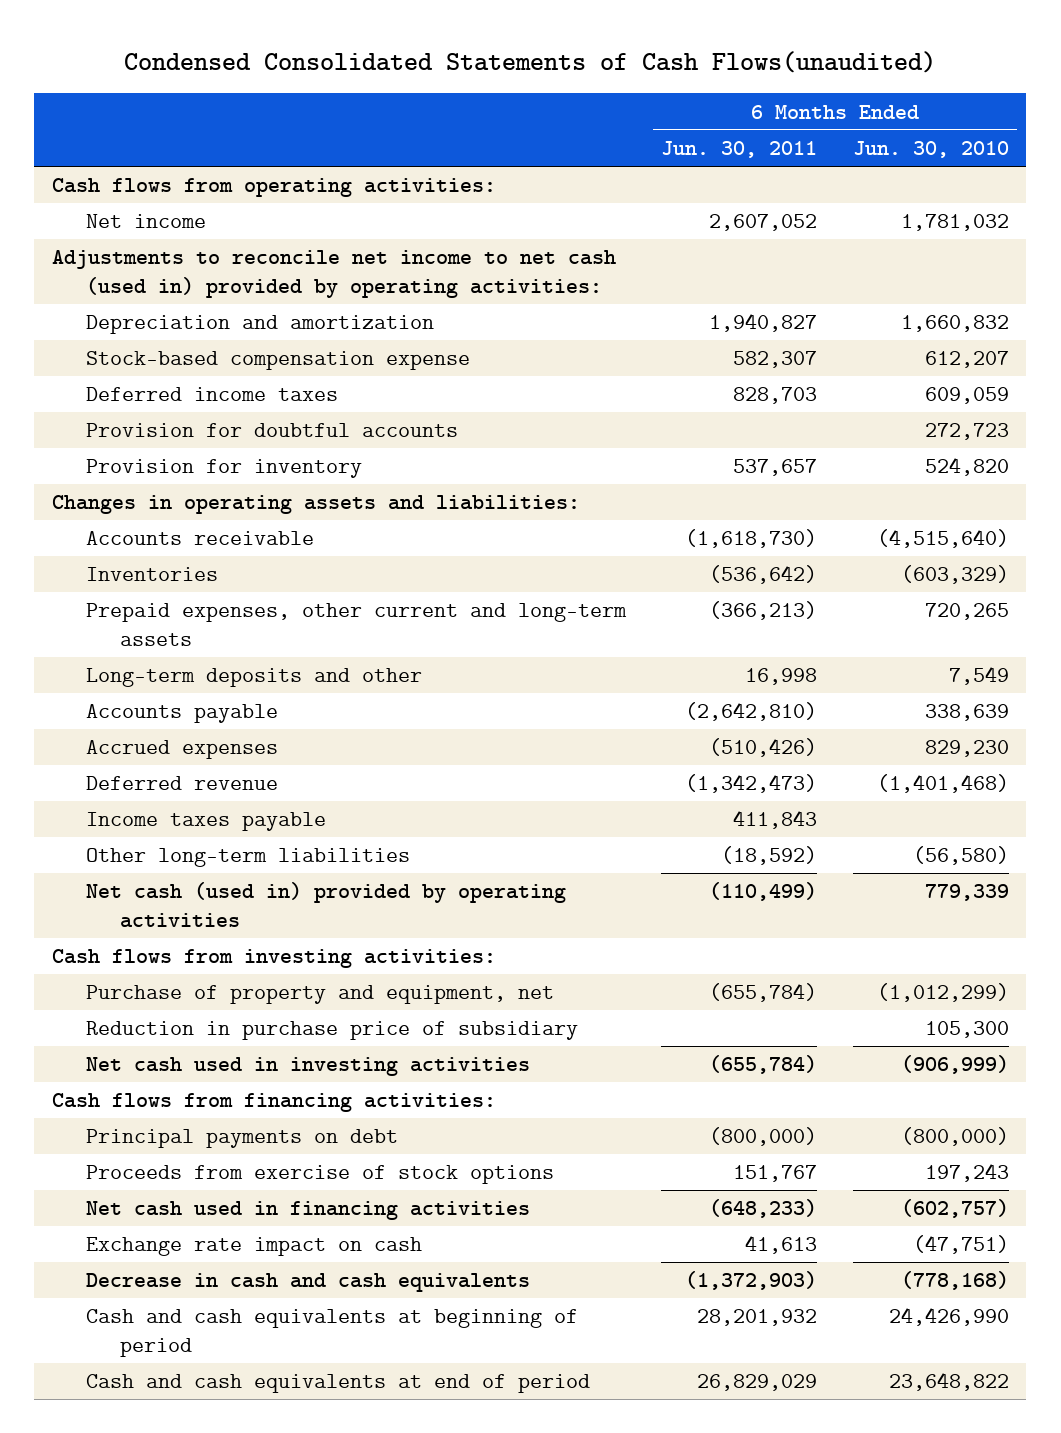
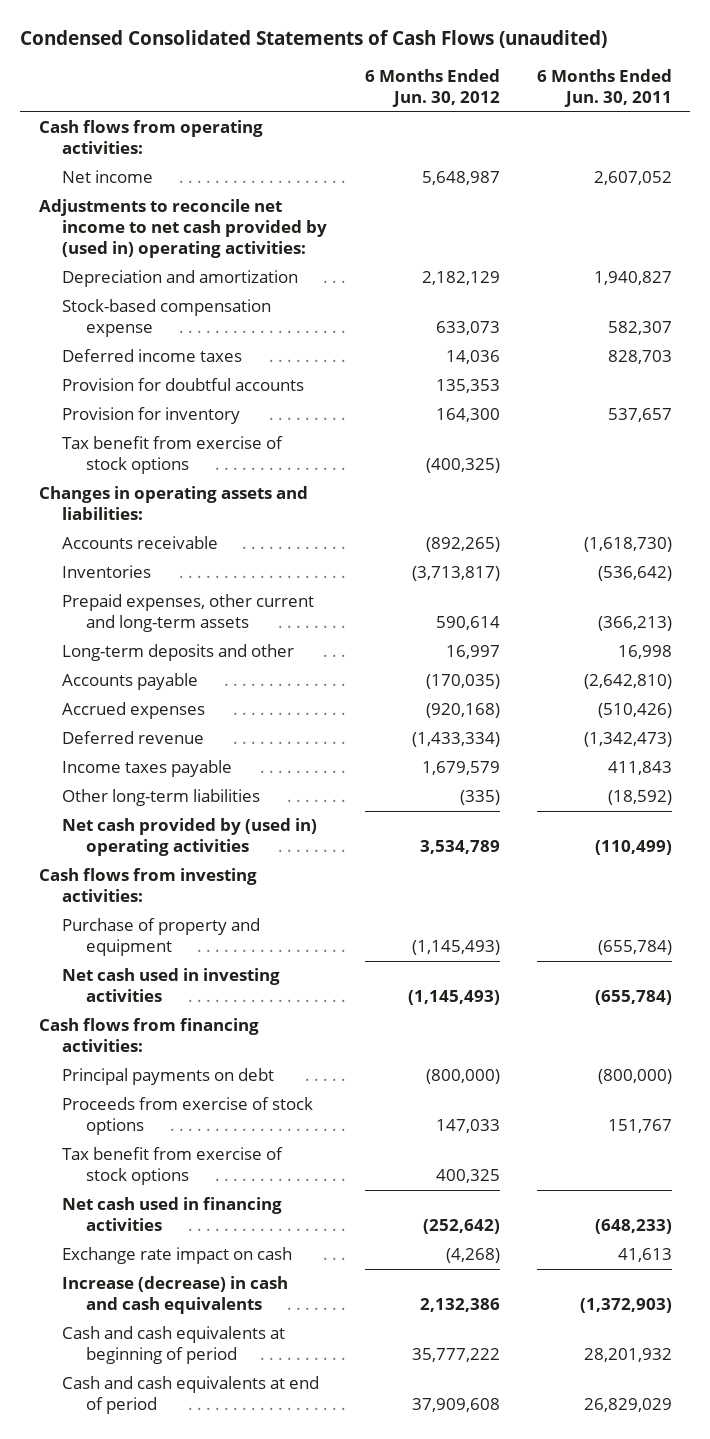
[124,51,937,74] Condensed Consolidated Statements of Cash Flows(unaudited) -> [19,30,607,49] Condensed Consolidated Statements of Cash Flows (unaudited)
[852,141,1009,159] Jun. 30, 2010 -> none
none -> [364,68,500,108] 6 Months Ended Jun. 30, 2012
[52,250,617,298] Adjustments to reconcile net income to net cash (used in) provided by operating activities: -> [38,199,328,259] Adjustments to reconcile net income to net cash provided by (used in) operating activities:
none -> [62,436,284,475] Tax benefit from exercise of stock options
[86,882,567,928] Net cash (used in) provided by operating activities -> [62,818,318,857] Net cash provided by (used in) operating activities
[86,1021,579,1041] Reduction in purchase price of subsidiary -> none
[86,985,555,1005] Purchase of property and equipment, net -> [62,918,261,957] Purchase of property and equipment
none -> [62,1147,284,1186] Tax benefit from exercise of stock options
[86,1273,531,1293] Decrease in cash and cash equivalents -> [62,1276,289,1315] Increase (decrease) in cash and cash equivalents

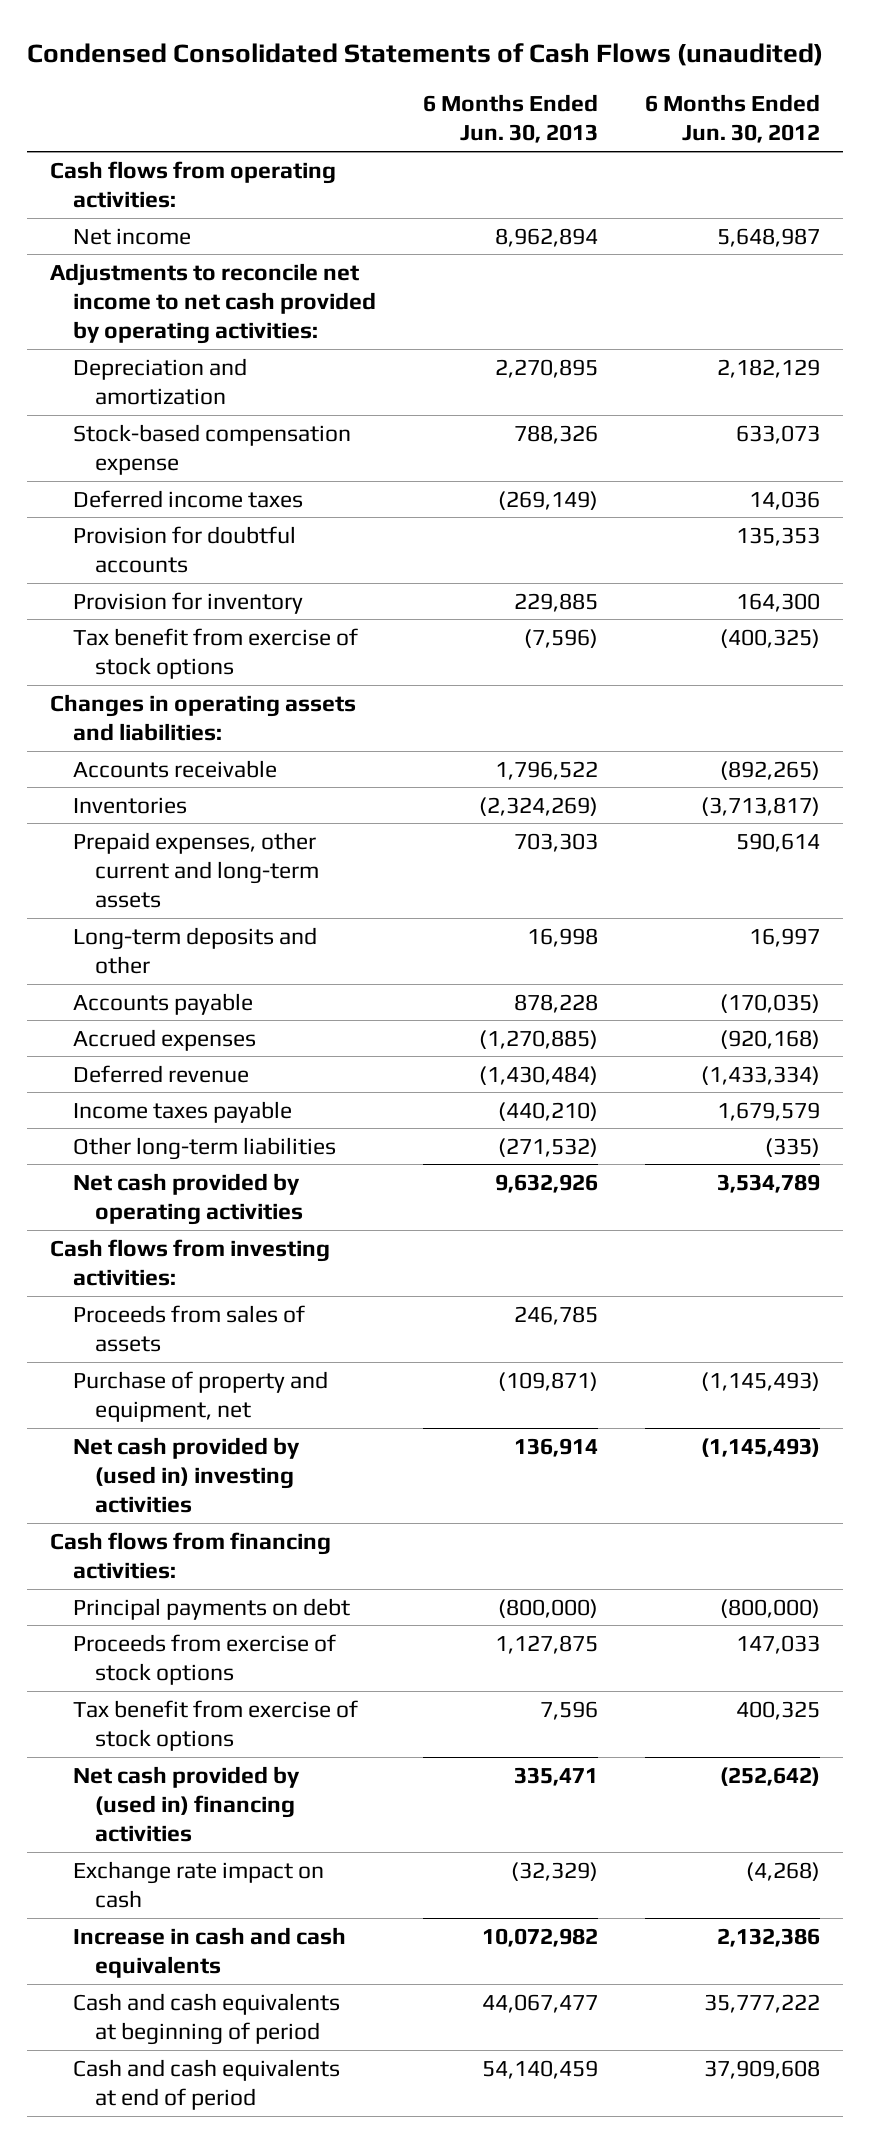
[536,68,672,108] 6 Months Ended Jun. 30, 2011 -> none
none -> [422,94,598,144] 6 Months Ended Jun. 30, 2013
[38,199,328,259] Adjustments to reconcile net income to net cash provided by (used in) operating activities: -> [50,262,376,345] Adjustments to reconcile net income to net cash provided by operating activities:
[62,818,318,857] Net cash provided by (used in) operating activities -> [72,1172,303,1225] Net cash provided by operating activities
none -> [72,1304,305,1352] Proceeds from sales of assets
[62,918,261,957] Purchase of property and equipment -> [72,1370,328,1422] Purchase of property and equipment, net
[62,968,281,1003] Net cash used in investing activities -> [72,1436,300,1514] Net cash provided by (used in) investing activities
[62,1197,283,1232] Net cash used in financing activities -> [72,1765,300,1843] Net cash provided by (used in) financing activities
[62,1276,289,1315] Increase (decrease) in cash and cash equivalents -> [72,1926,346,1978] Increase in cash and cash equivalents

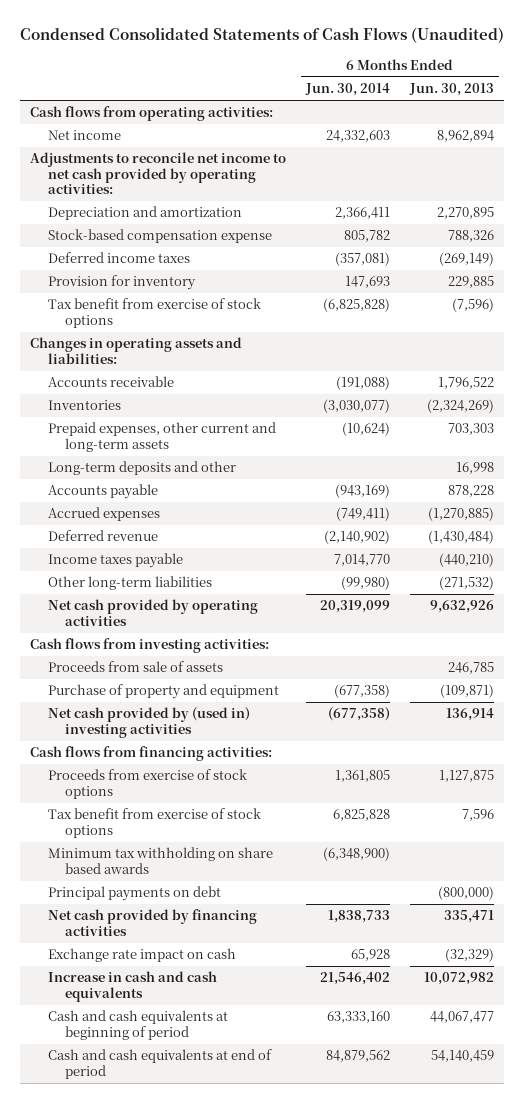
[26,43,823,67] Condensed Consolidated Statements of Cash Flows (unaudited) -> [20,27,505,44] Condensed Consolidated Statements of Cash Flows (Unaudited)
[644,94,820,144] 6 Months Ended Jun. 30, 2012 -> none
none -> [305,83,391,97] Jun. 30, 2014
[72,525,296,573] Provision for doubtful accounts -> none
[72,1304,305,1352] Proceeds from sales of assets -> [47,661,223,673] Proceeds from sale of assets
[72,1370,328,1422] Purchase of property and equipment, net -> [47,684,279,700] Purchase of property and equipment
none -> [47,847,273,874] Minimum tax withholding on share based awards
[72,1597,350,1620] Principal payments on debt -> [47,886,221,902] Principal payments on debt
[72,1765,300,1843] Net cash provided by (used in) financing activities -> [47,909,257,936] Net cash provided by financing activities

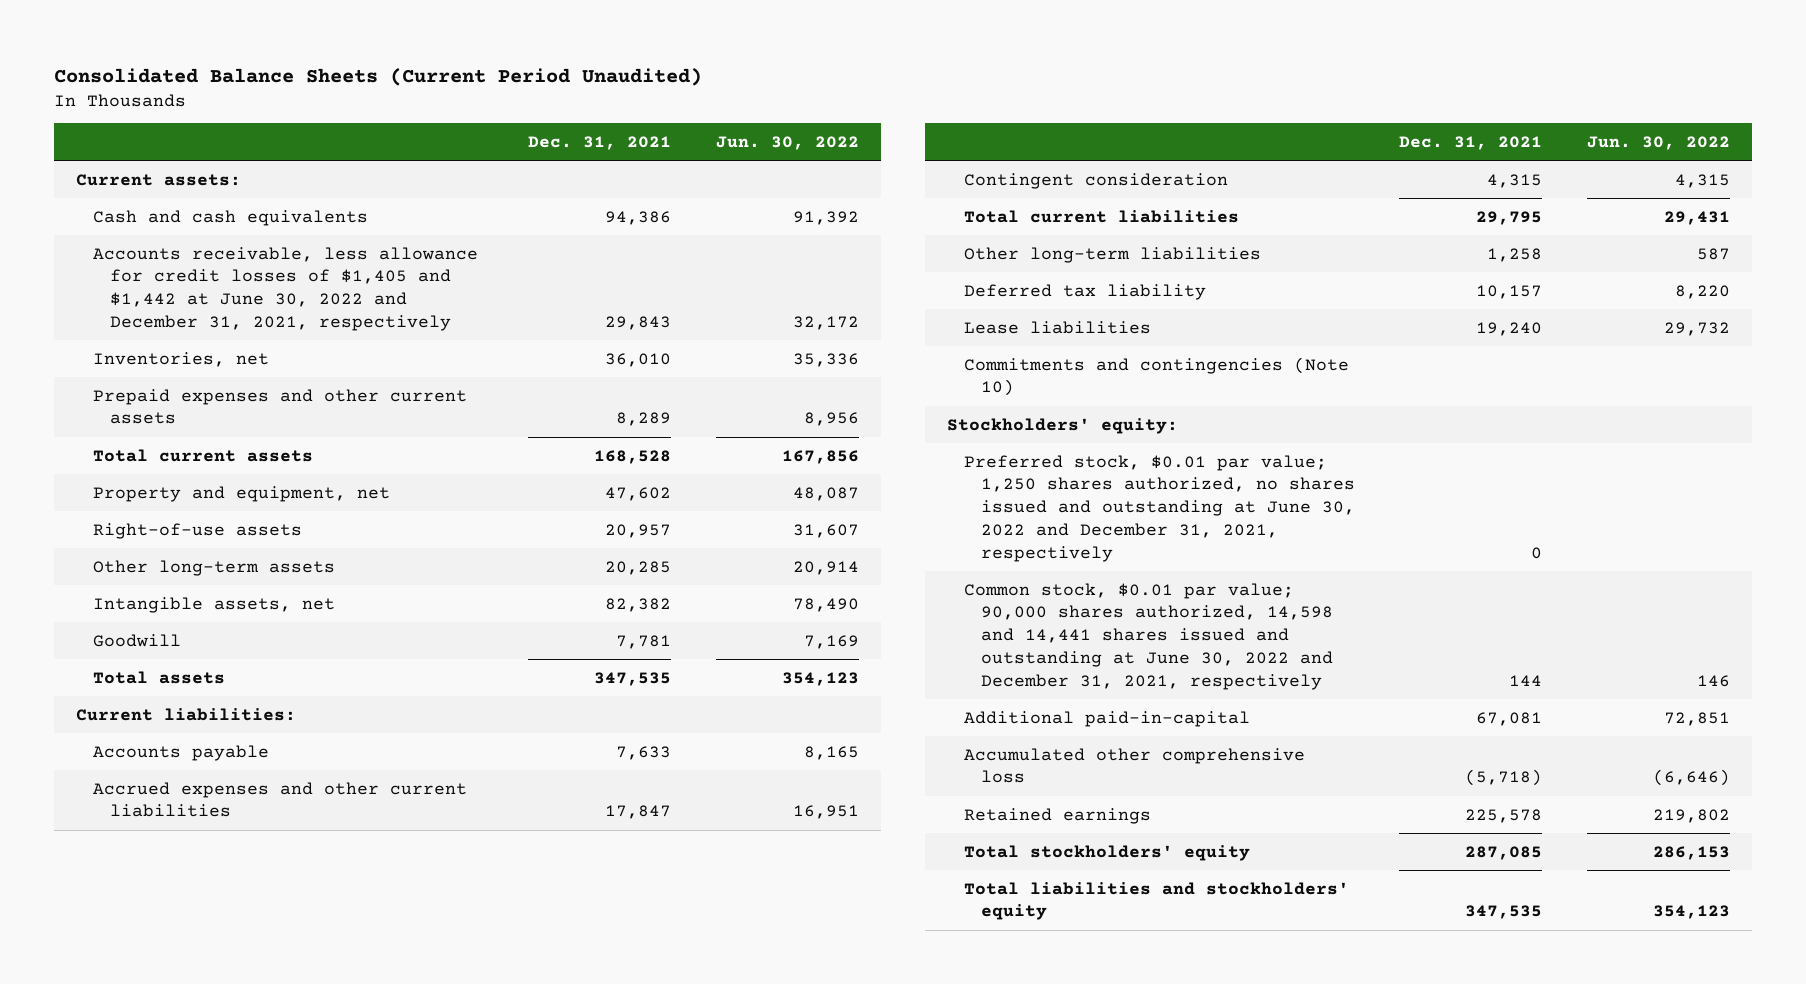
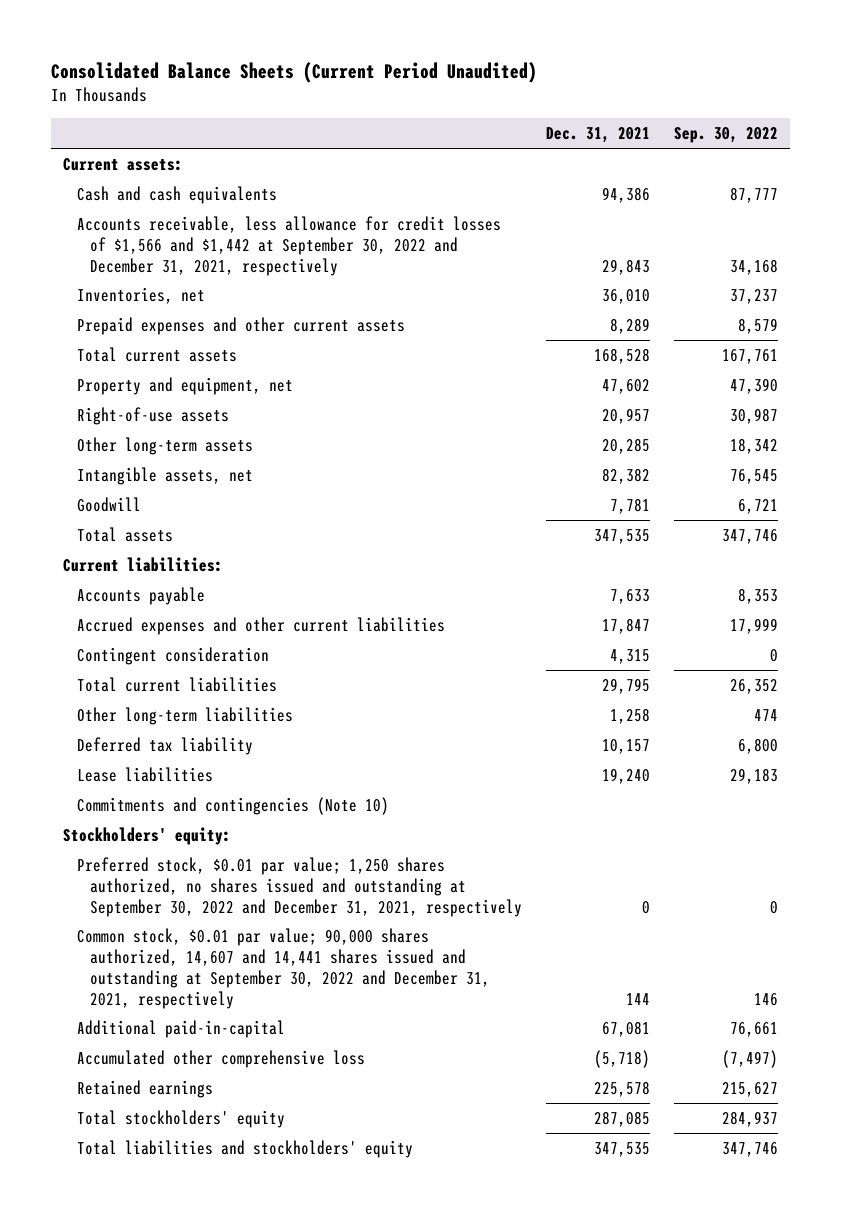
[715,135,859,150] Jun. 30, 2022 -> none
none -> [673,127,778,144] Sep. 30, 2022
[92,246,478,332] Accounts receivable, less allowance for credit losses of $1,405 and $1,442 at June 30, 2022 and December 31, 2021, respectively -> [76,215,501,276] Accounts receivable, less allowance for credit losses of $1,566 and $1,442 at September 30, 2022 and December 31, 2021, respectively
[964,454,1355,563] Preferred stock, $0.01 par value; 1,250 shares authorized, no shares issued and outstanding at June 30, 2022 and December 31, 2021, respectively -> [76,856,523,917] Preferred stock, $0.01 par value; 1,250 shares authorized, no shares issued and outstanding at September 30, 2022 and December 31, 2021, respectively
[964,582,1333,691] Common stock, $0.01 par value; 90,000 shares authorized, 14,598 and 14,441 shares issued and outstanding at June 30, 2022 and December 31, 2021, respectively -> [76,927,491,1009] Common stock, $0.01 par value; 90,000 shares authorized, 14,607 and 14,441 shares issued and outstanding at September 30, 2022 and December 31, 2021, respectively

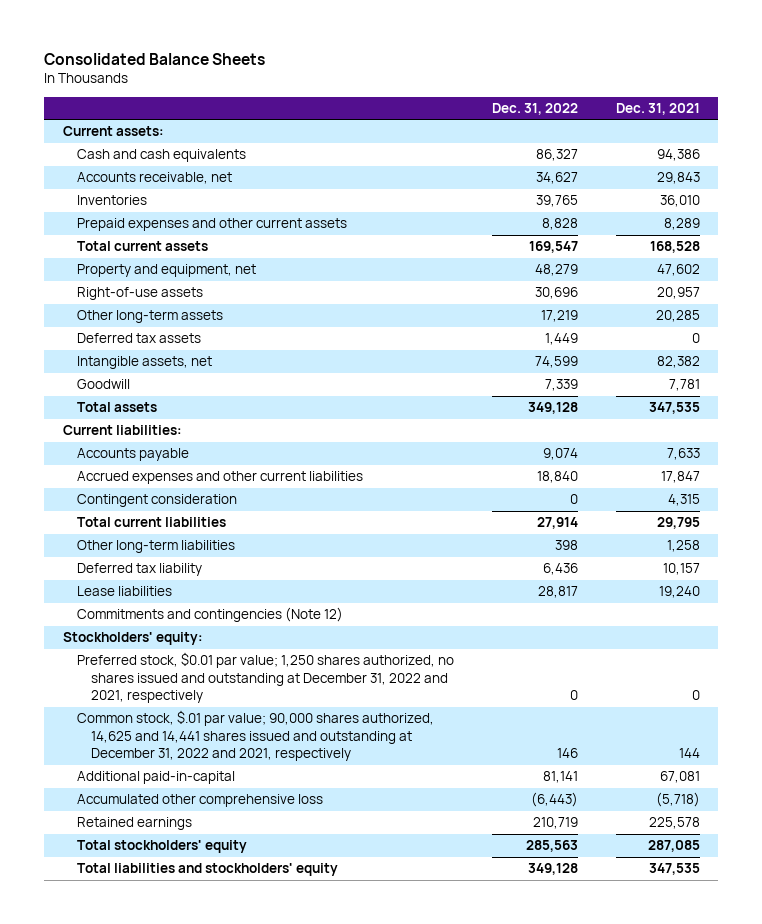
[51,62,538,84] Consolidated Balance Sheets (Current Period Unaudited) -> [43,52,265,65] Consolidated Balance Sheets
[673,127,778,144] Sep. 30, 2022 -> none
none -> [491,103,578,116] Dec. 31, 2022
[76,215,501,276] Accounts receivable, less allowance for credit losses of $1,566 and $1,442 at September 30, 2022 and December 31, 2021, respectively -> [76,172,232,185] Accounts receivable, net
[76,286,205,304] Inventories, net -> [76,195,147,206] Inventories
none -> [76,333,201,344] Deferred tax assets
[76,796,389,815] Commitments and contingencies (Note 10) -> [76,607,343,623] Commitments and contingencies (Note 12)
[76,856,523,917] Preferred stock, $0.01 par value; 1,250 shares authorized, no shares issued and outstanding at September 30, 2022 and December 31, 2021, respectively -> [76,652,454,704] Preferred stock, $0.01 par value; 1,250 shares authorized, no shares issued and outstanding at December 31, 2022 and 2021, respectively
[76,927,491,1009] Common stock, $0.01 par value; 90,000 shares authorized, 14,607 and 14,441 shares issued and outstanding at September 30, 2022 and December 31, 2021, respectively -> [76,710,434,762] Common stock, $.01 par value; 90,000 shares authorized, 14,625 and 14,441 shares issued and outstanding at December 31, 2022 and 2021, respectively

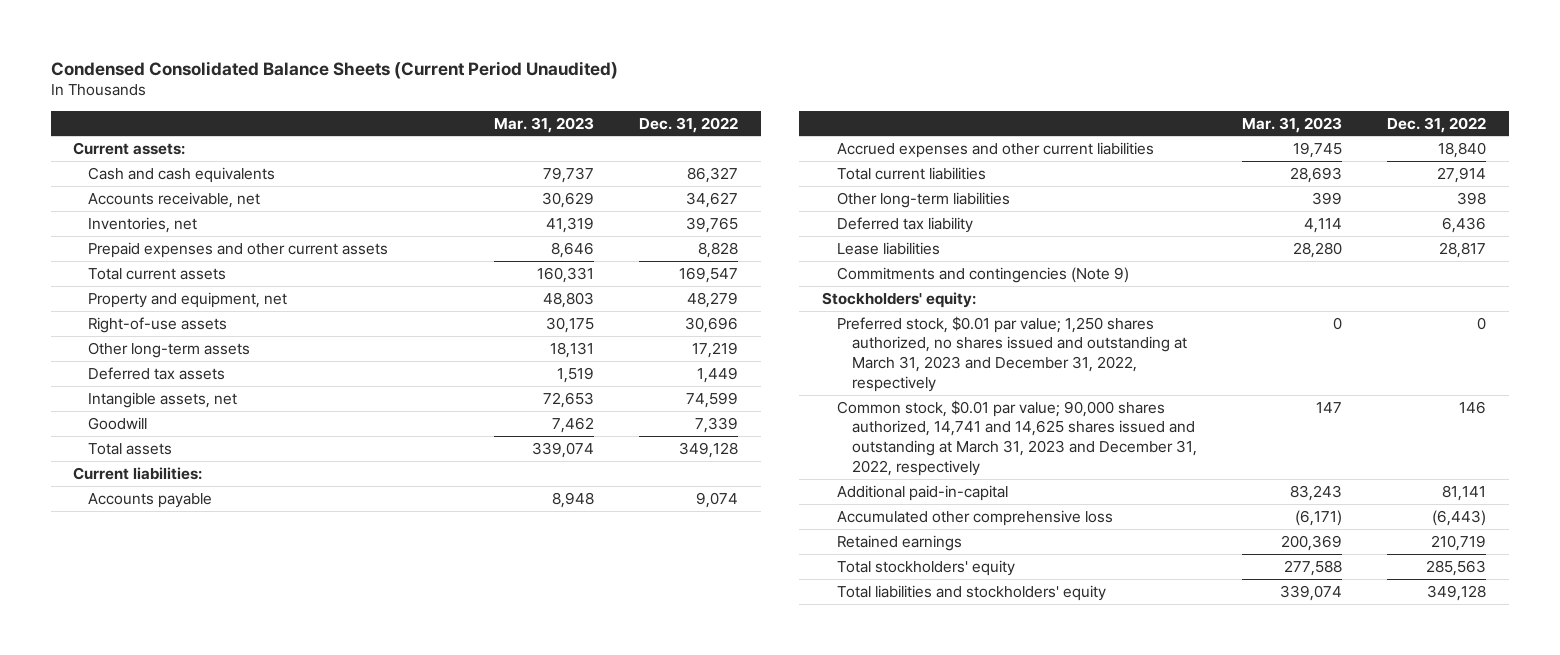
[43,52,265,65] Consolidated Balance Sheets -> [50,60,618,79] Condensed Consolidated Balance Sheets (Current Period Unaudited)
[615,103,700,116] Dec. 31, 2021 -> none
none -> [493,116,594,133] Mar. 31, 2023
[76,195,147,206] Inventories -> [88,216,198,233] Inventories, net
[76,494,237,508] Contingent consideration -> none
[76,607,343,623] Commitments and contingencies (Note 12) -> [836,266,1129,283] Commitments and contingencies (Note 9)
[76,652,454,704] Preferred stock, $0.01 par value; 1,250 shares authorized, no shares issued and outstanding at December 31, 2022 and 2021, respectively -> [836,315,1188,392] Preferred stock, $0.01 par value; 1,250 shares authorized, no shares issued and outstanding at March 31, 2023 and December 31, 2022, respectively
[76,710,434,762] Common stock, $.01 par value; 90,000 shares authorized, 14,625 and 14,441 shares issued and outstanding at December 31, 2022 and 2021, respectively -> [836,399,1198,476] Common stock, $0.01 par value; 90,000 shares authorized, 14,741 and 14,625 shares issued and outstanding at March 31, 2023 and December 31, 2022, respectively

